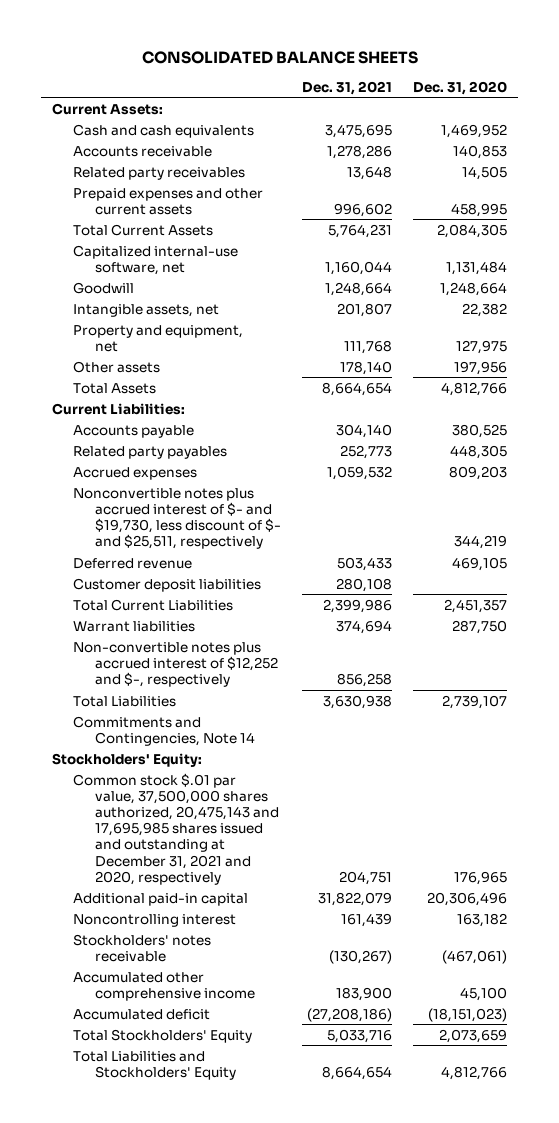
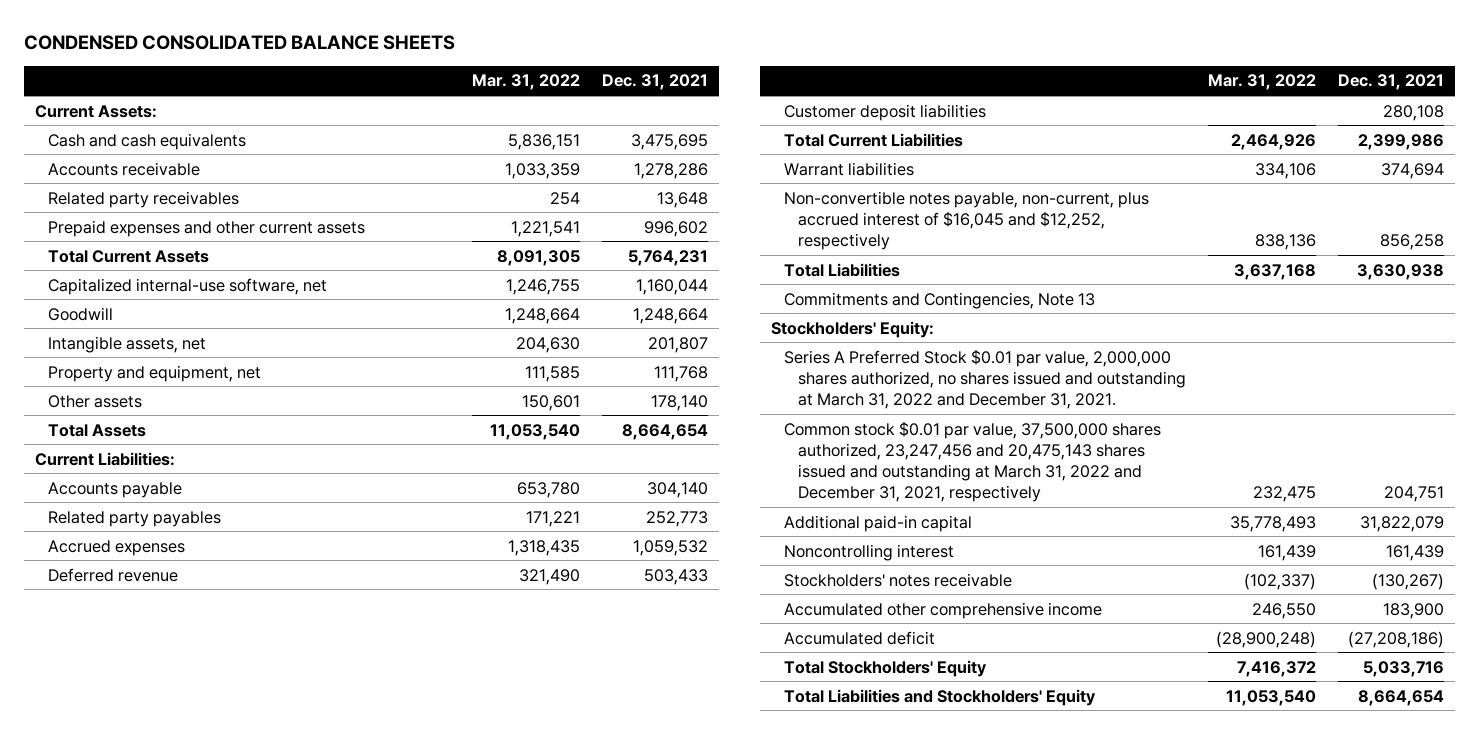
[141,50,418,64] CONSOLIDATED BALANCE SHEETS -> [23,35,455,51] CONDENSED CONSOLIDATED BALANCE SHEETS
[413,80,508,95] Dec. 31, 2020 -> none
none -> [471,74,580,91] Mar. 31, 2022
[73,487,281,550] Nonconvertible notes plus accrued interest of $- and $19,730, less discount of $- and $25,511, respectively -> none
[73,641,278,687] Non-convertible notes plus accrued interest of $12,252 and $-, respectively -> [784,190,1150,251] Non-convertible notes payable, non-current, plus accrued interest of $16,045 and $12,252, respectively
[73,715,255,746] Commitments and Contingencies, Note 14 -> [784,291,1096,309] Commitments and Contingencies, Note 13
none -> [784,348,1186,410] Series A Preferred Stock $0.01 par value, 2,000,000 shares authorized, no shares issued and outstanding at March 31, 2022 and December 31, 2021.
[73,772,279,885] Common stock $.01 par value, 37,500,000 shares authorized, 20,475,143 and 17,695,985 shares issued and outstanding at December 31, 2021 and 2020, respectively -> [784,420,1162,503] Common stock $0.01 par value, 37,500,000 shares authorized, 23,247,456 and 20,475,143 shares issued and outstanding at March 31, 2022 and December 31, 2021, respectively

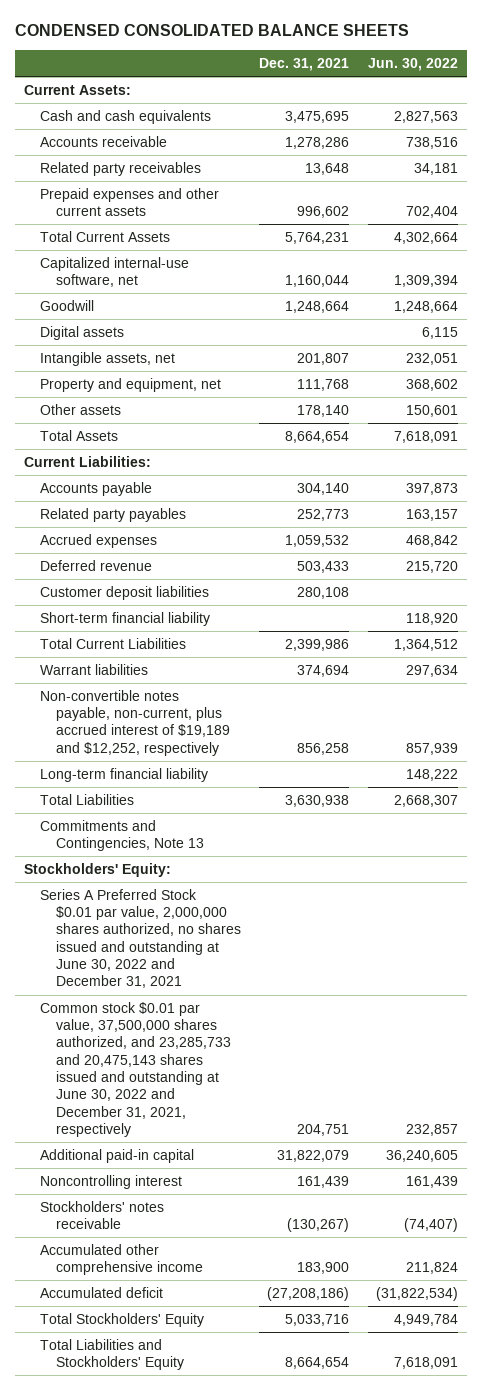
[471,74,580,91] Mar. 31, 2022 -> none
none -> [367,57,458,71] Jun. 30, 2022
none -> [40,325,125,340] Digital assets
none -> [40,611,211,626] Short-term financial liability
[784,190,1150,251] Non-convertible notes payable, non-current, plus accrued interest of $16,045 and $12,252, respectively -> [40,689,230,756] Non-convertible notes payable, non-current, plus accrued interest of $19,189 and $12,252, respectively
none -> [40,767,209,782] Long-term financial liability
[784,348,1186,410] Series A Preferred Stock $0.01 par value, 2,000,000 shares authorized, no shares issued and outstanding at March 31, 2022 and December 31, 2021. -> [40,888,241,989] Series A Preferred Stock $0.01 par value, 2,000,000 shares authorized, no shares issued and outstanding at June 30, 2022 and December 31, 2021
[784,420,1162,503] Common stock $0.01 par value, 37,500,000 shares authorized, 23,247,456 and 20,475,143 shares issued and outstanding at March 31, 2022 and December 31, 2021, respectively -> [40,1001,231,1138] Common stock $0.01 par value, 37,500,000 shares authorized, and 23,285,733 and 20,475,143 shares issued and outstanding at June 30, 2022 and December 31, 2021, respectively

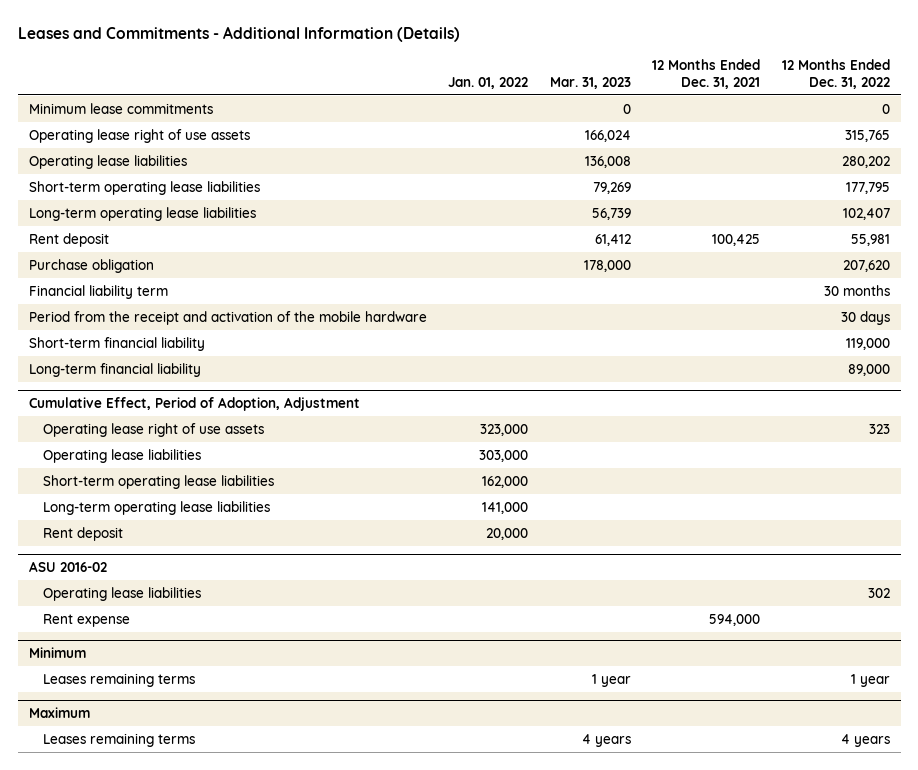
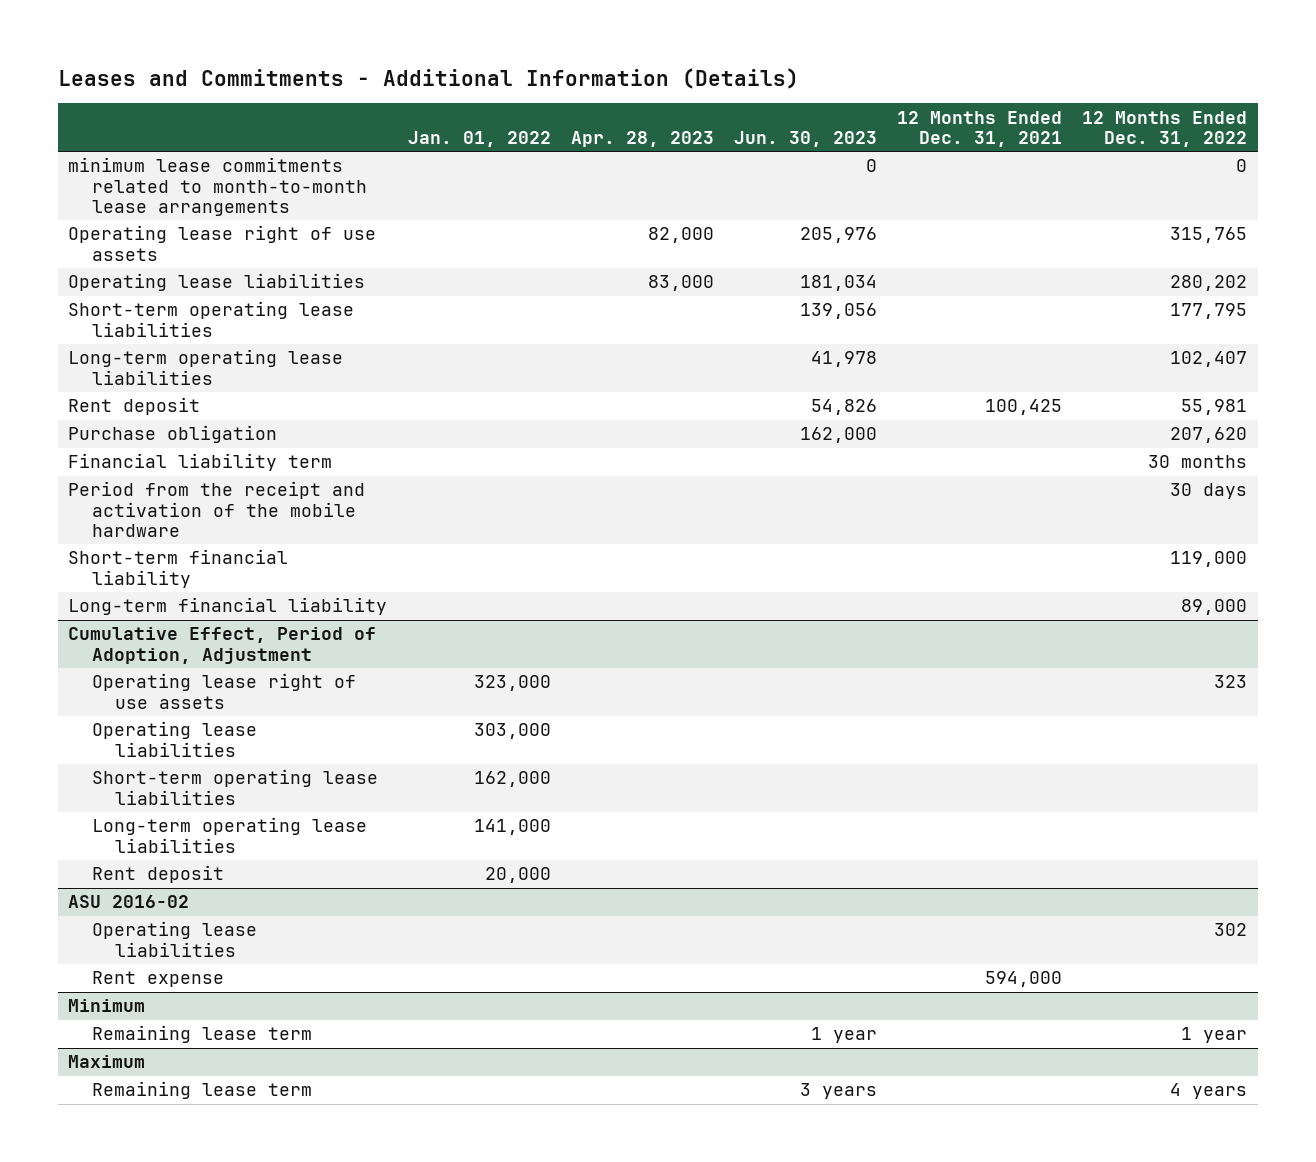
[549,76,631,89] Mar. 31, 2023 -> none
none -> [570,131,714,148] Apr. 28, 2023
none -> [734,131,878,148] Jun. 30, 2023
[28,102,213,114] Minimum lease commitments -> [68,157,367,217] minimum lease commitments related to month-to-month lease arrangements
[42,672,195,687] Leases remaining terms -> [91,1025,312,1044] Remaining lease term
[42,732,195,747] Leases remaining terms -> [91,1081,312,1100] Remaining lease term

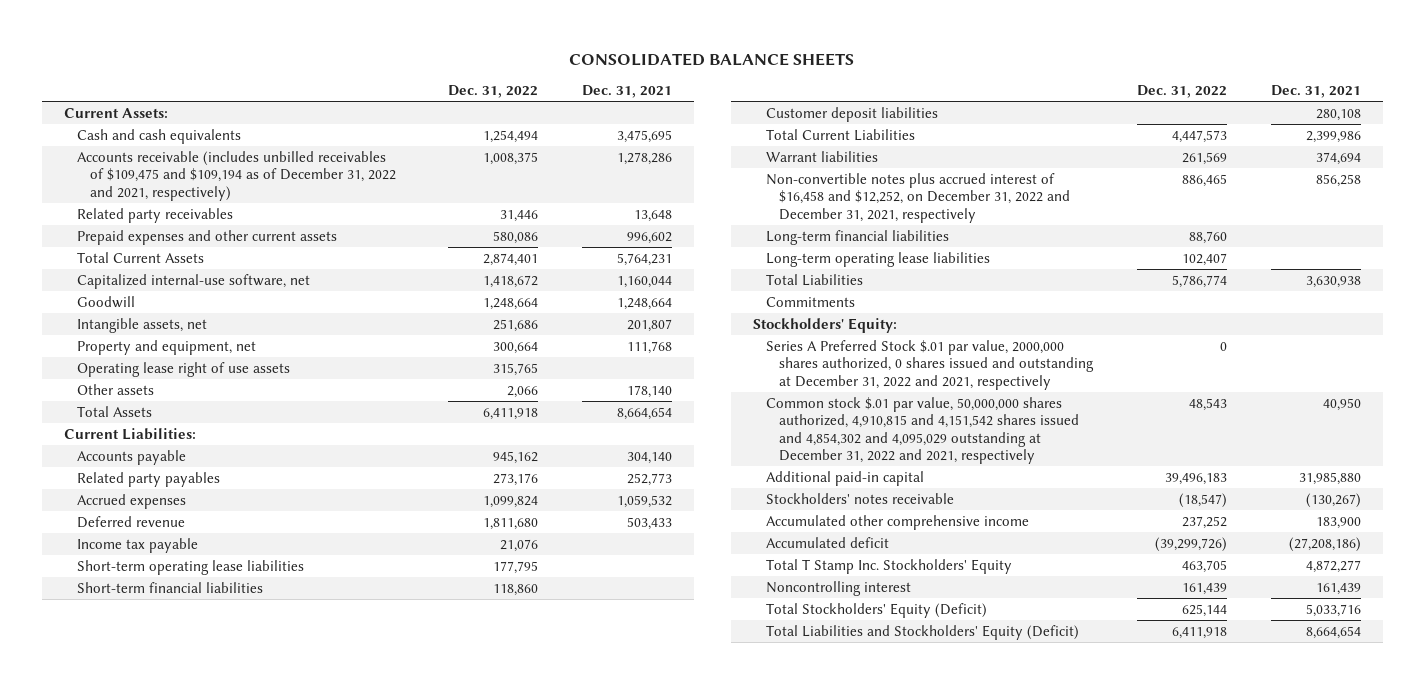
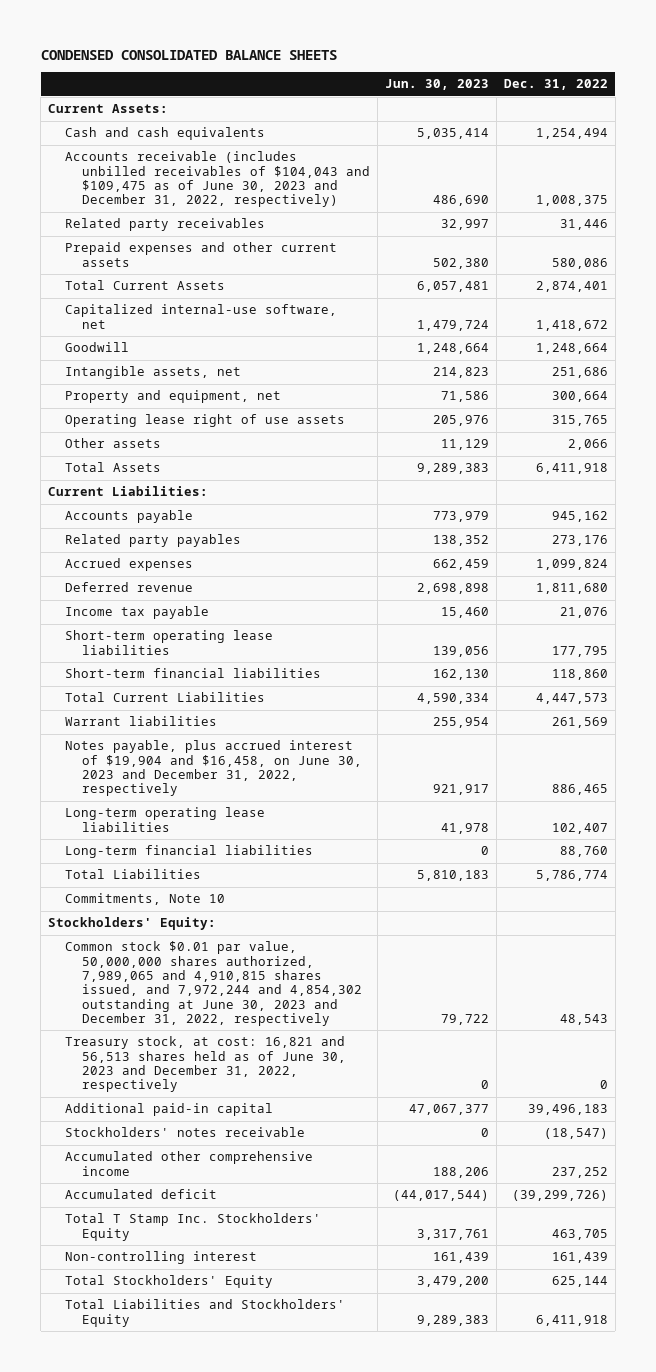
[569,52,855,66] CONSOLIDATED BALANCE SHEETS -> [40,49,337,60] CONDENSED CONSOLIDATED BALANCE SHEETS
[581,85,672,99] Dec. 31, 2021 -> none
none -> [385,79,490,91] Jun. 30, 2023
[76,150,396,201] Accounts receivable (includes unbilled receivables of $109,475 and $109,194 as of December 31, 2022 and 2021, respectively) -> [65,151,371,208] Accounts receivable (includes unbilled receivables of $104,043 and $109,475 as of June 30, 2023 and December 31, 2022, respectively)
[766,106,939,122] Customer deposit liabilities -> none
[766,172,1071,223] Non-convertible notes plus accrued interest of $16,458 and $12,252, on December 31, 2022 and December 31, 2021, respectively -> [65,740,363,797] Notes payable, plus accrued interest of $19,904 and $16,458, on June 30, 2023 and December 31, 2022, respectively
[766,229,950,245] Long-term financial liabilities -> [65,845,314,859] Long-term financial liabilities
[766,296,856,307] Commitments -> [65,893,226,906] Commitments, Note 10
[766,339,1095,390] Series A Preferred Stock $.01 par value, 2000,000 shares authorized, 0 shares issued and outstanding at December 31, 2022 and 2021, respectively -> none
[766,396,1080,465] Common stock $.01 par value, 50,000,000 shares authorized, 4,910,815 and 4,151,542 shares issued and 4,854,302 and 4,095,029 outstanding at December 31, 2022 and 2021, respectively -> [65,941,363,1026] Common stock $0.01 par value, 50,000,000 shares authorized, 7,989,065 and 4,910,815 shares issued, and 7,972,244 and 4,854,302 outstanding at June 30, 2023 and December 31, 2022, respectively
none -> [65,1036,347,1093] Treasury stock, at cost: 16,821 and 56,513 shares held as of June 30, 2023 and December 31, 2022, respectively
[766,580,912,596] Noncontrolling interest -> [65,1251,258,1265] Non-controlling interest
[766,602,988,618] Total Stockholders' Equity (Deficit) -> [65,1275,274,1289] Total Stockholders' Equity
[766,624,1080,640] Total Liabilities and Stockholders' Equity (Deficit) -> [65,1299,346,1327] Total Liabilities and Stockholders' Equity

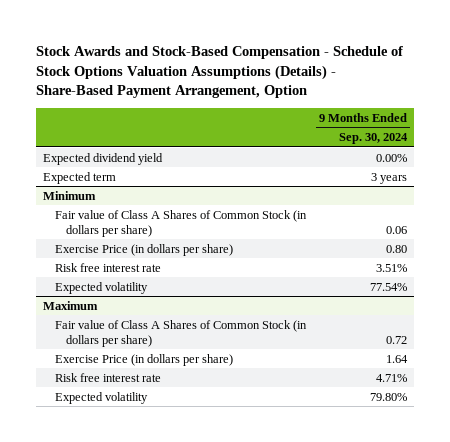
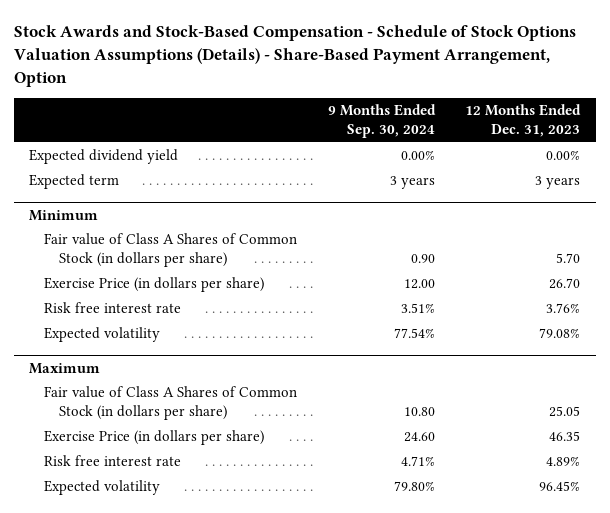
none -> [465,104,582,138] 12 Months Ended Dec. 31, 2023
[386,225,408,234] 0.06 -> [410,254,435,264] 0.90
[386,244,408,253] 0.80 -> [403,279,435,290] 12.00
[386,335,408,344] 0.72 -> [403,407,435,417] 10.80
[386,354,409,363] 1.64 -> [403,432,435,443] 24.60

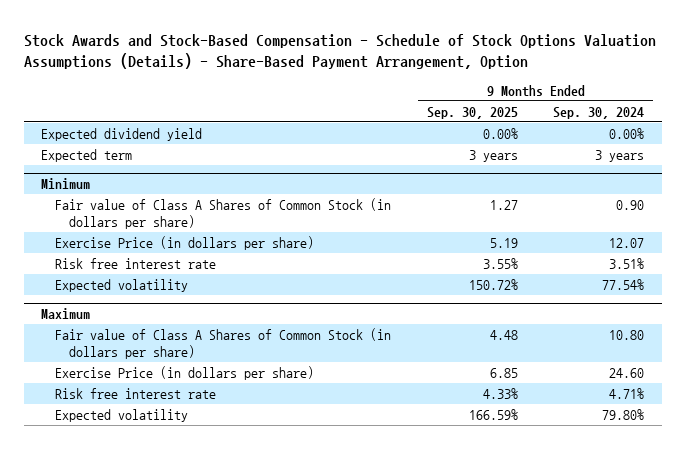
[465,104,582,138] 12 Months Ended Dec. 31, 2023 -> none
none -> [426,106,518,119] Sep. 30, 2025
[403,279,435,290] 12.00 -> [609,237,645,248] 12.07

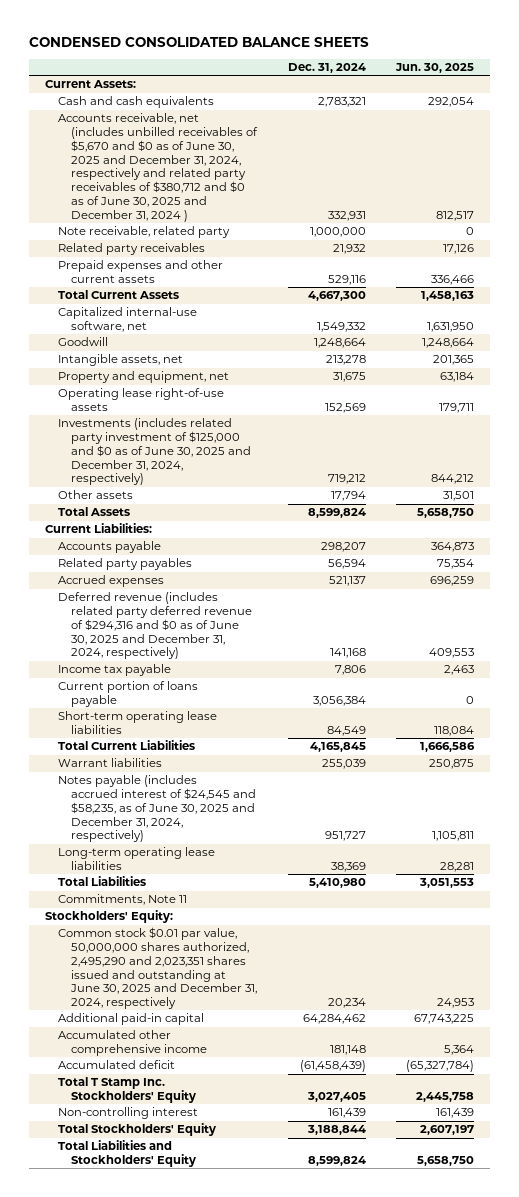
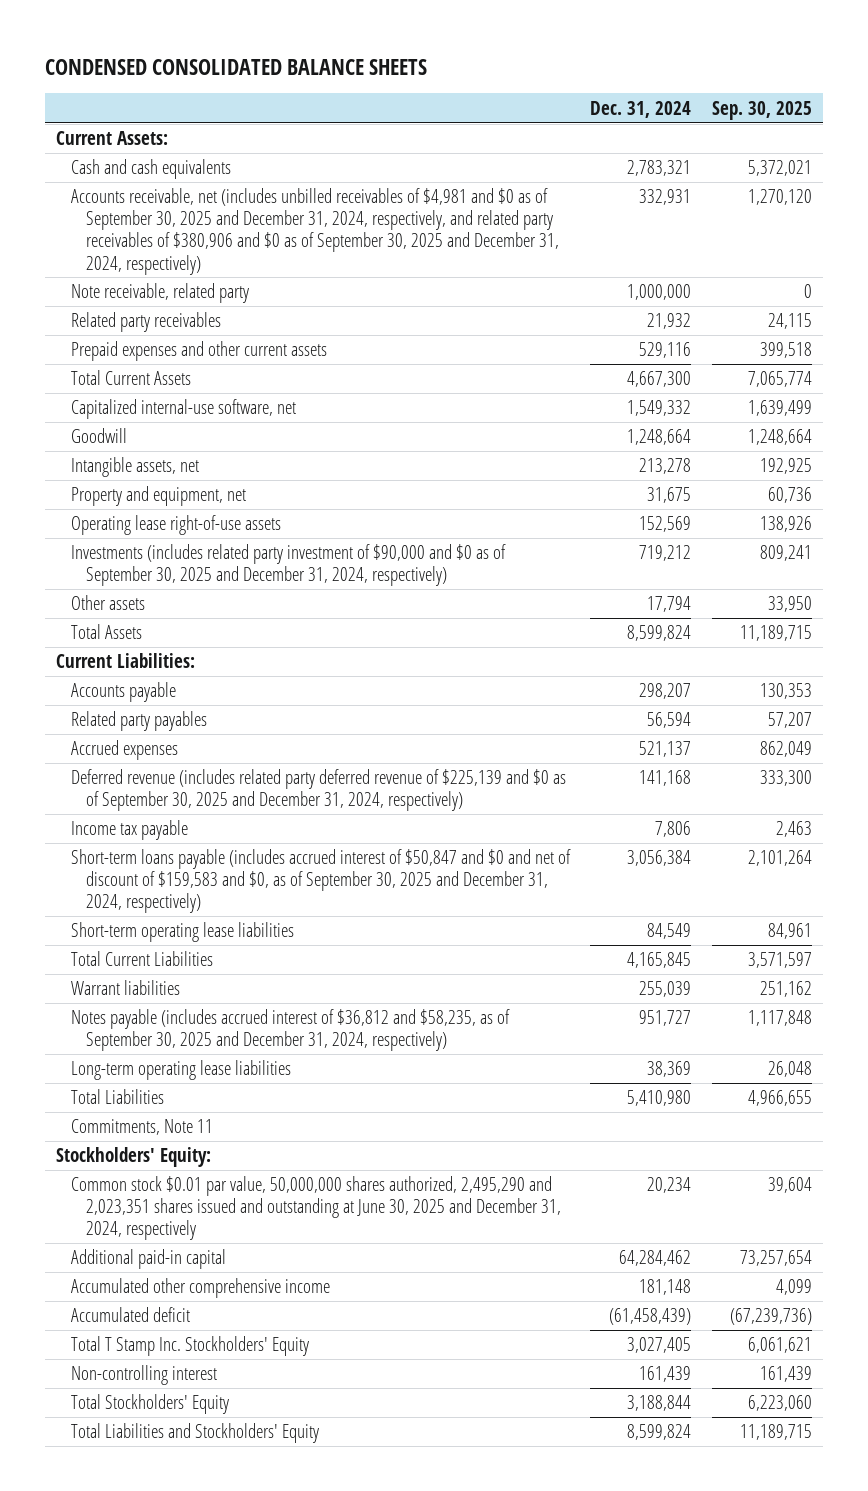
[395,63,475,74] Jun. 30, 2025 -> none
none -> [712,100,813,120] Sep. 30, 2025
[57,113,259,222] Accounts receivable, net (includes unbilled receivables of $5,670 and $0 as of June 30, 2025 and December 31, 2024, respectively and related party receivables of $380,712 and $0 as of June 30, 2025 and December 31, 2024 ) -> [70,188,559,275] Accounts receivable, net (includes unbilled receivables of $4,981 and $0 as of September 30, 2025 and December 31, 2024, respectively, and related party receivables of $380,906 and $0 as of September 30, 2025 and December 31, 2024, respectively)
[57,418,252,486] Investments (includes related party investment of $125,000 and $0 as of June 30, 2025 and December 31, 2024, respectively) -> [70,544,506,587] Investments (includes related party investment of $90,000 and $0 as of September 30, 2025 and December 31, 2024, respectively)
[57,592,253,660] Deferred revenue (includes related party deferred revenue of $294,316 and $0 as of June 30, 2025 and December 31, 2024, respectively) -> [70,769,566,812] Deferred revenue (includes related party deferred revenue of $225,139 and $0 as of September 30, 2025 and December 31, 2024, respectively)
[57,681,198,708] Current portion of loans payable -> [70,849,571,914] Short-term loans payable (includes accrued interest of $50,847 and $0 and net of discount of $159,583 and $0, as of September 30, 2025 and December 31, 2024, respectively)
[57,775,257,843] Notes payable (includes accrued interest of $24,545 and $58,235, as of June 30, 2025 and December 31, 2024, respectively) -> [70,1009,510,1052] Notes payable (includes accrued interest of $36,812 and $58,235, as of September 30, 2025 and December 31, 2024, respectively)

